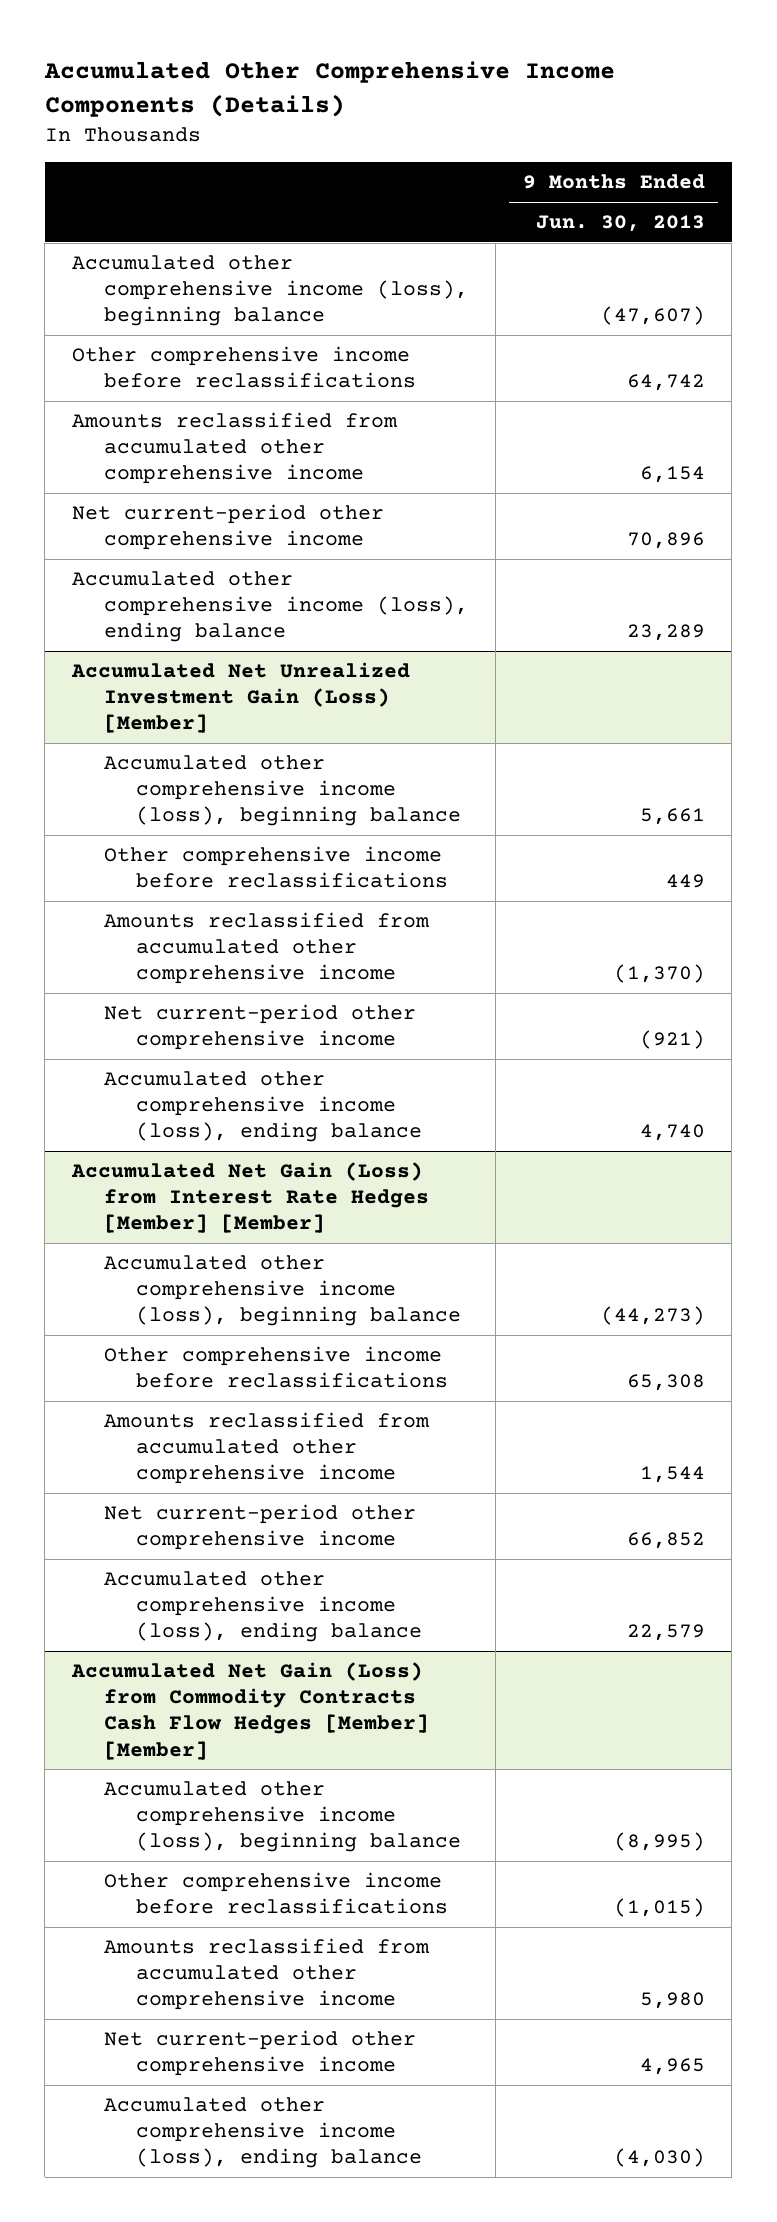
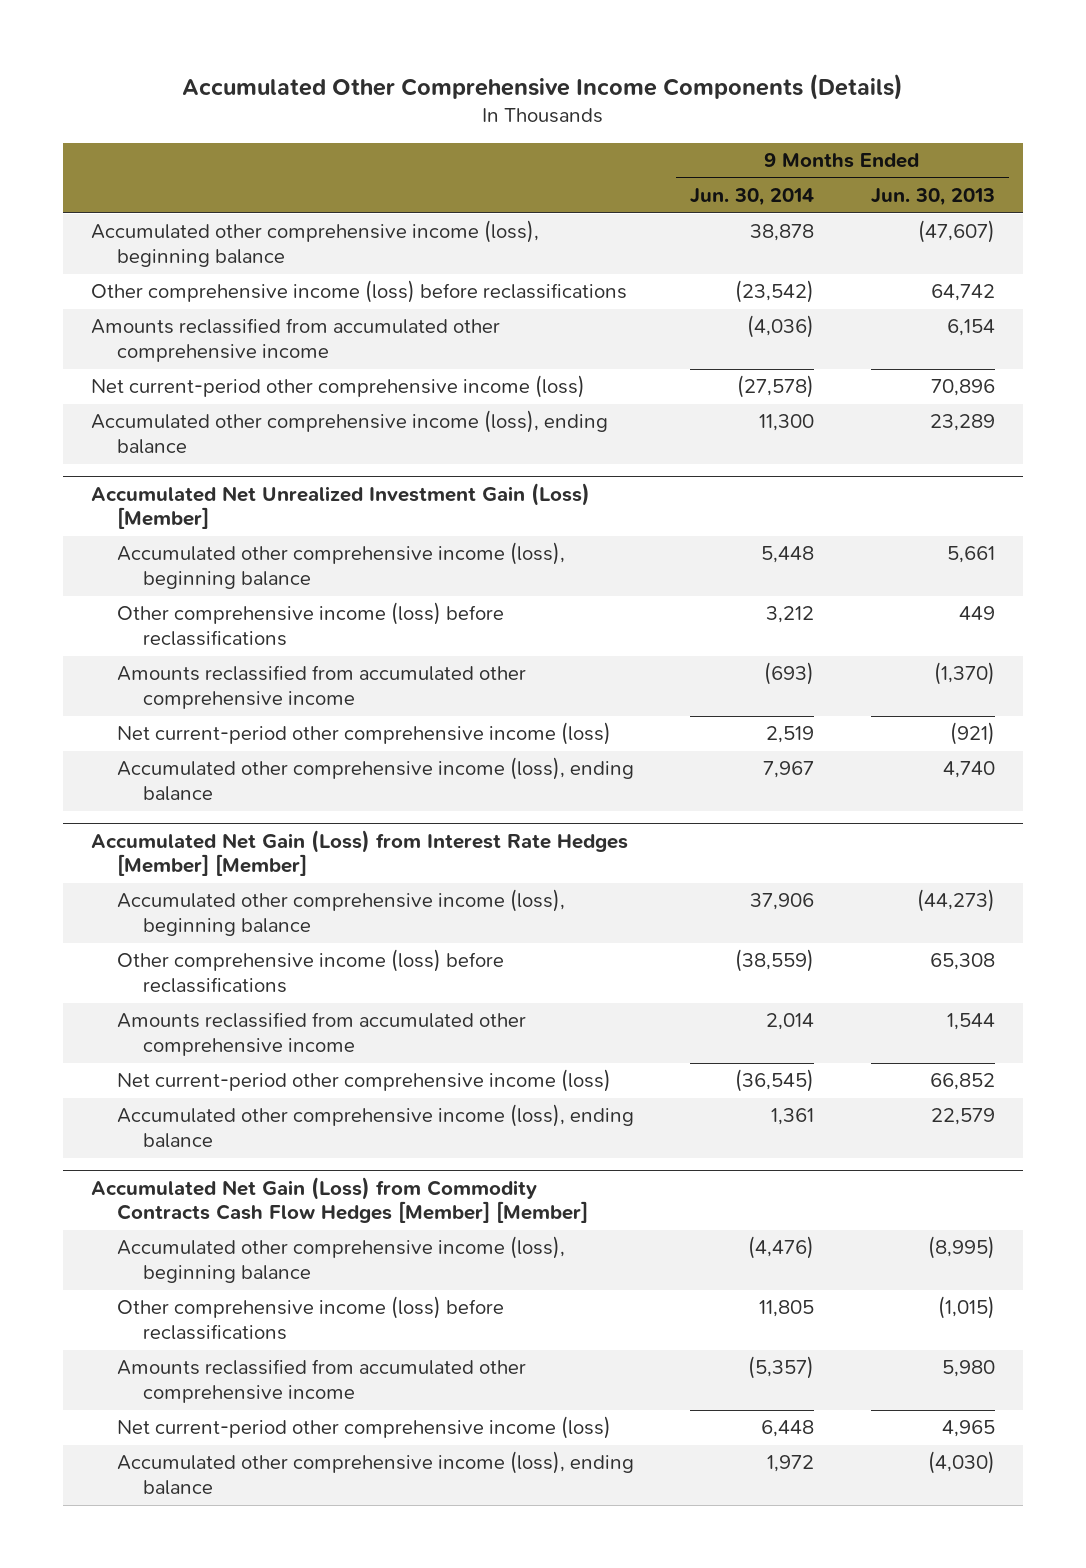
none -> [690,188,815,207] Jun. 30, 2014
[71,346,417,389] Other comprehensive income before reclassifications -> [91,280,628,304] Other comprehensive income (loss) before reclassifications
[71,504,384,551] Net current-period other comprehensive income -> [91,375,586,399] Net current-period other comprehensive income (loss)
[104,846,449,889] Other comprehensive income before reclassifications -> [117,602,505,646] Other comprehensive income (loss) before reclassifications
[104,1004,417,1051] Net current-period other comprehensive income -> [117,722,612,746] Net current-period other comprehensive income (loss)
[104,1346,449,1389] Other comprehensive income before reclassifications -> [117,949,505,993] Other comprehensive income (loss) before reclassifications
[104,1504,417,1551] Net current-period other comprehensive income -> [117,1069,612,1093] Net current-period other comprehensive income (loss)
[104,1872,449,1915] Other comprehensive income before reclassifications -> [117,1296,505,1340] Other comprehensive income (loss) before reclassifications
[104,2030,417,2077] Net current-period other comprehensive income -> [117,1416,612,1440] Net current-period other comprehensive income (loss)

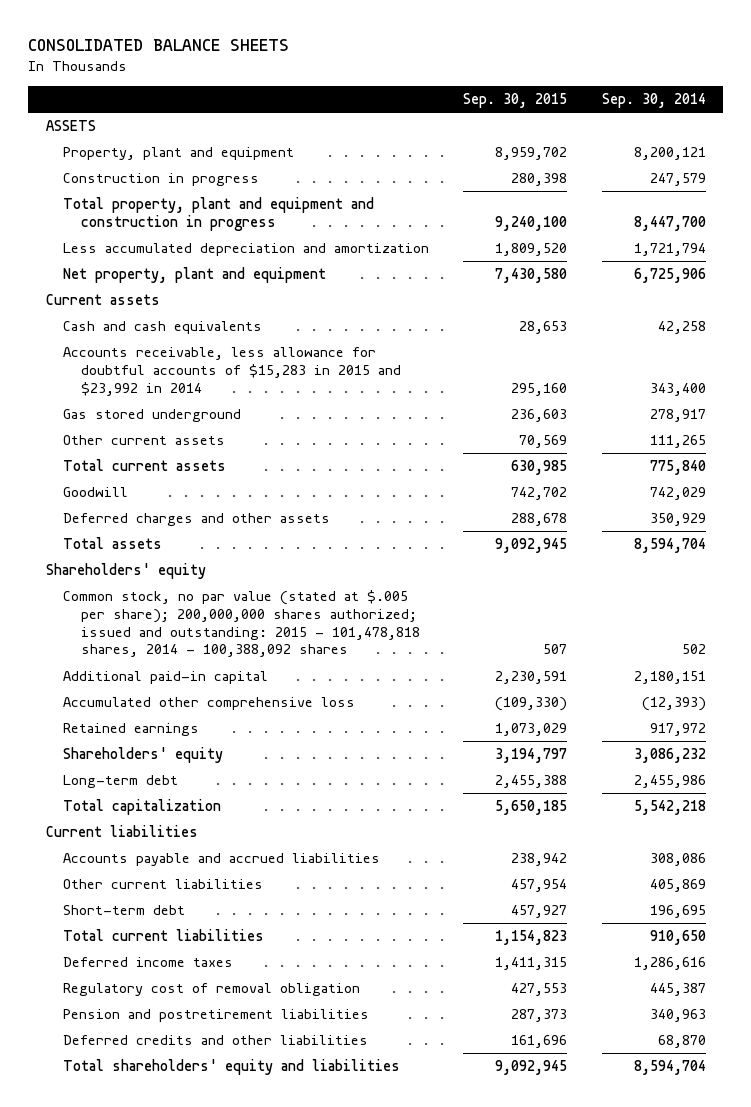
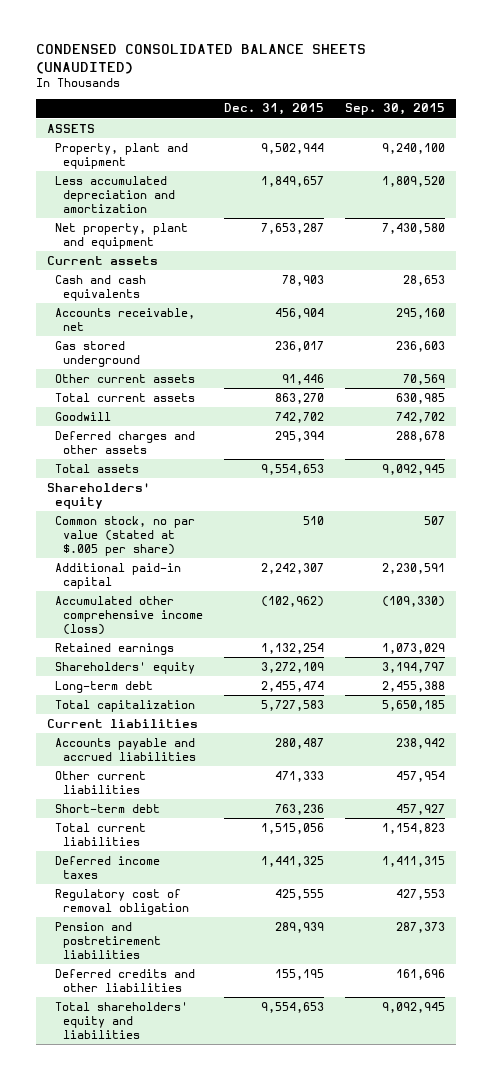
[28,39,290,52] CONSOLIDATED BALANCE SHEETS -> [36,43,367,74] CONDENSED CONSOLIDATED BALANCE SHEETS (UNAUDITED)
[601,93,706,109] Sep. 30, 2014 -> none
none -> [224,103,325,116] Dec. 31, 2015
[63,173,260,187] Construction in progress -> none
[63,197,375,231] Total property, plant and equipment and construction in progress -> none
[495,147,568,161] 8,959,702 -> [382,142,446,154] 9,240,100
[63,347,401,396] Accounts receivable, less allowance for doubtful accounts of $15,283 in 2015 and $23,992 in 2014 -> [54,307,195,331] Accounts receivable, net
[63,590,420,658] Common stock, no par value (stated at $.005 per share); 200,000,000 shares authorized; issued and outstanding: 2015 - 101,478,818 shares, 2014 - 100,388,092 shares -> [54,515,195,556] Common stock, no par value (stated at $.005 per share)
[63,697,356,711] Accumulated other comprehensive loss -> [54,595,204,635] Accumulated other comprehensive income (loss)

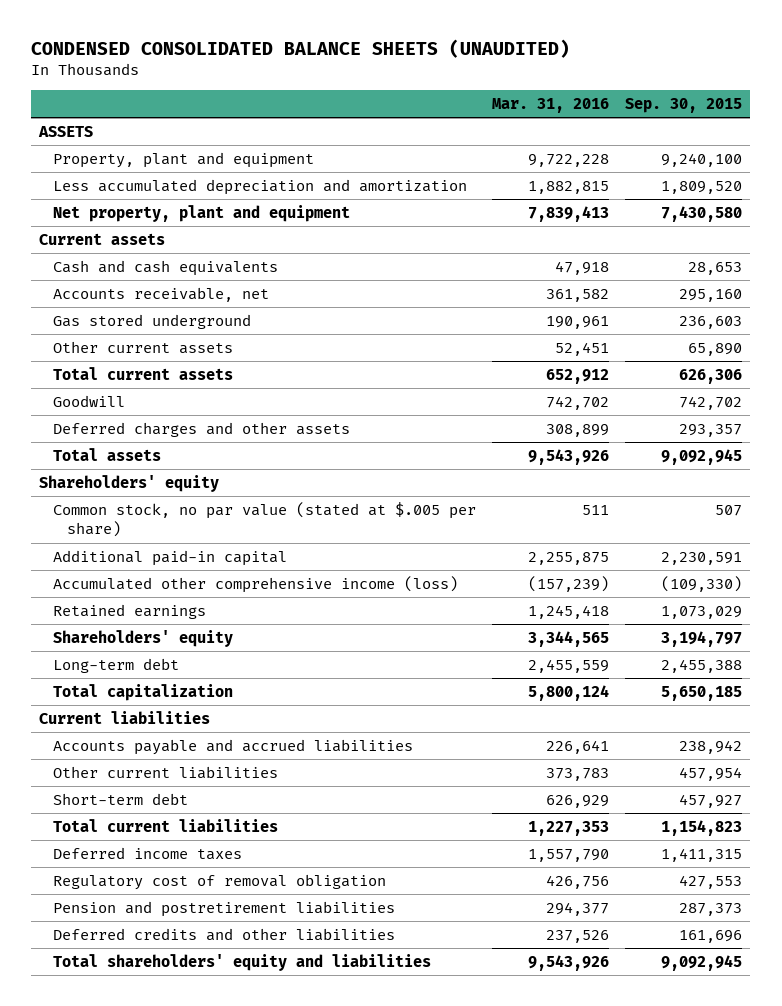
[224,103,325,116] Dec. 31, 2015 -> none
none -> [492,98,610,114] Mar. 31, 2016
[403,373,446,385] 70,569 -> [688,342,743,356] 65,890
[396,392,446,404] 630,985 -> [679,368,743,384] 626,306
[396,430,446,442] 288,678 -> [679,423,743,437] 293,357

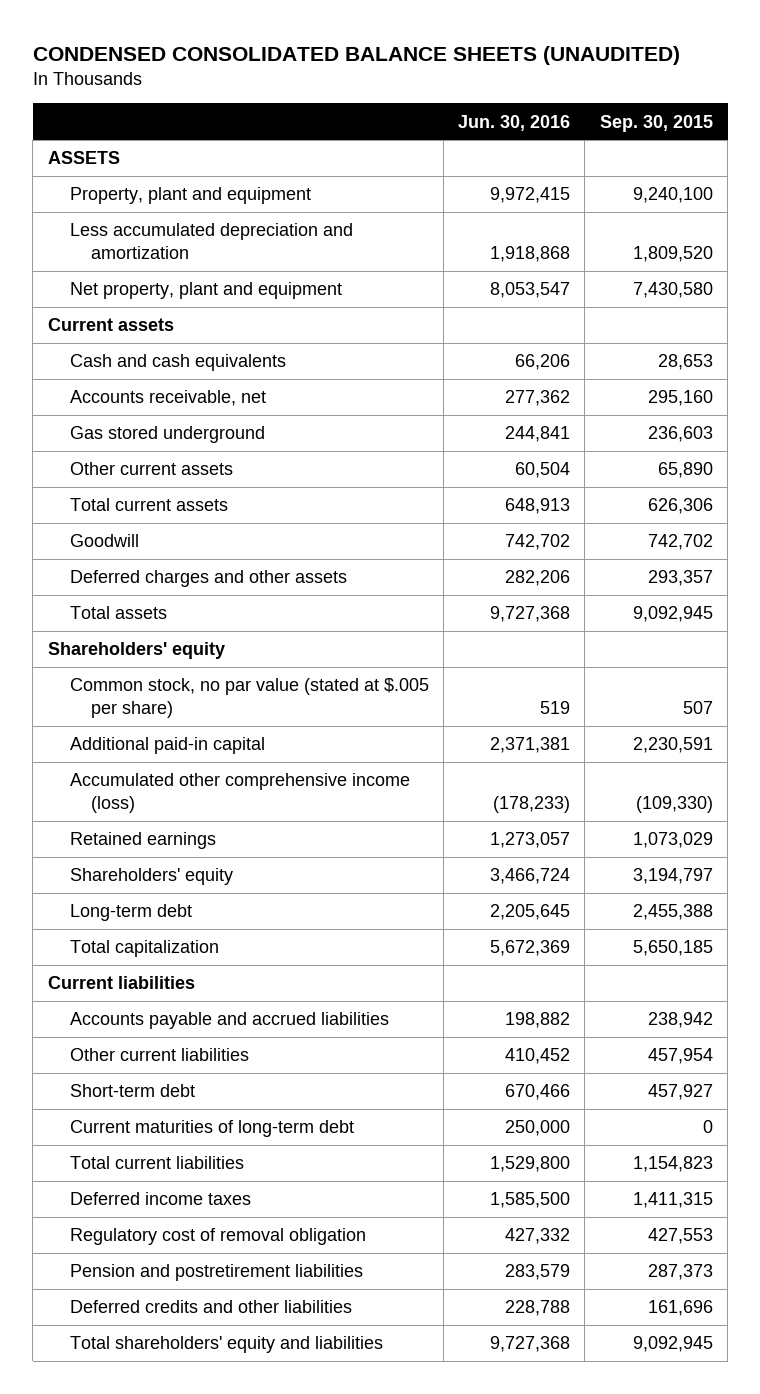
[492,98,610,114] Mar. 31, 2016 -> none
none -> [458,114,571,131] Jun. 30, 2016
none -> [69,1120,354,1138] Current maturities of long-term debt

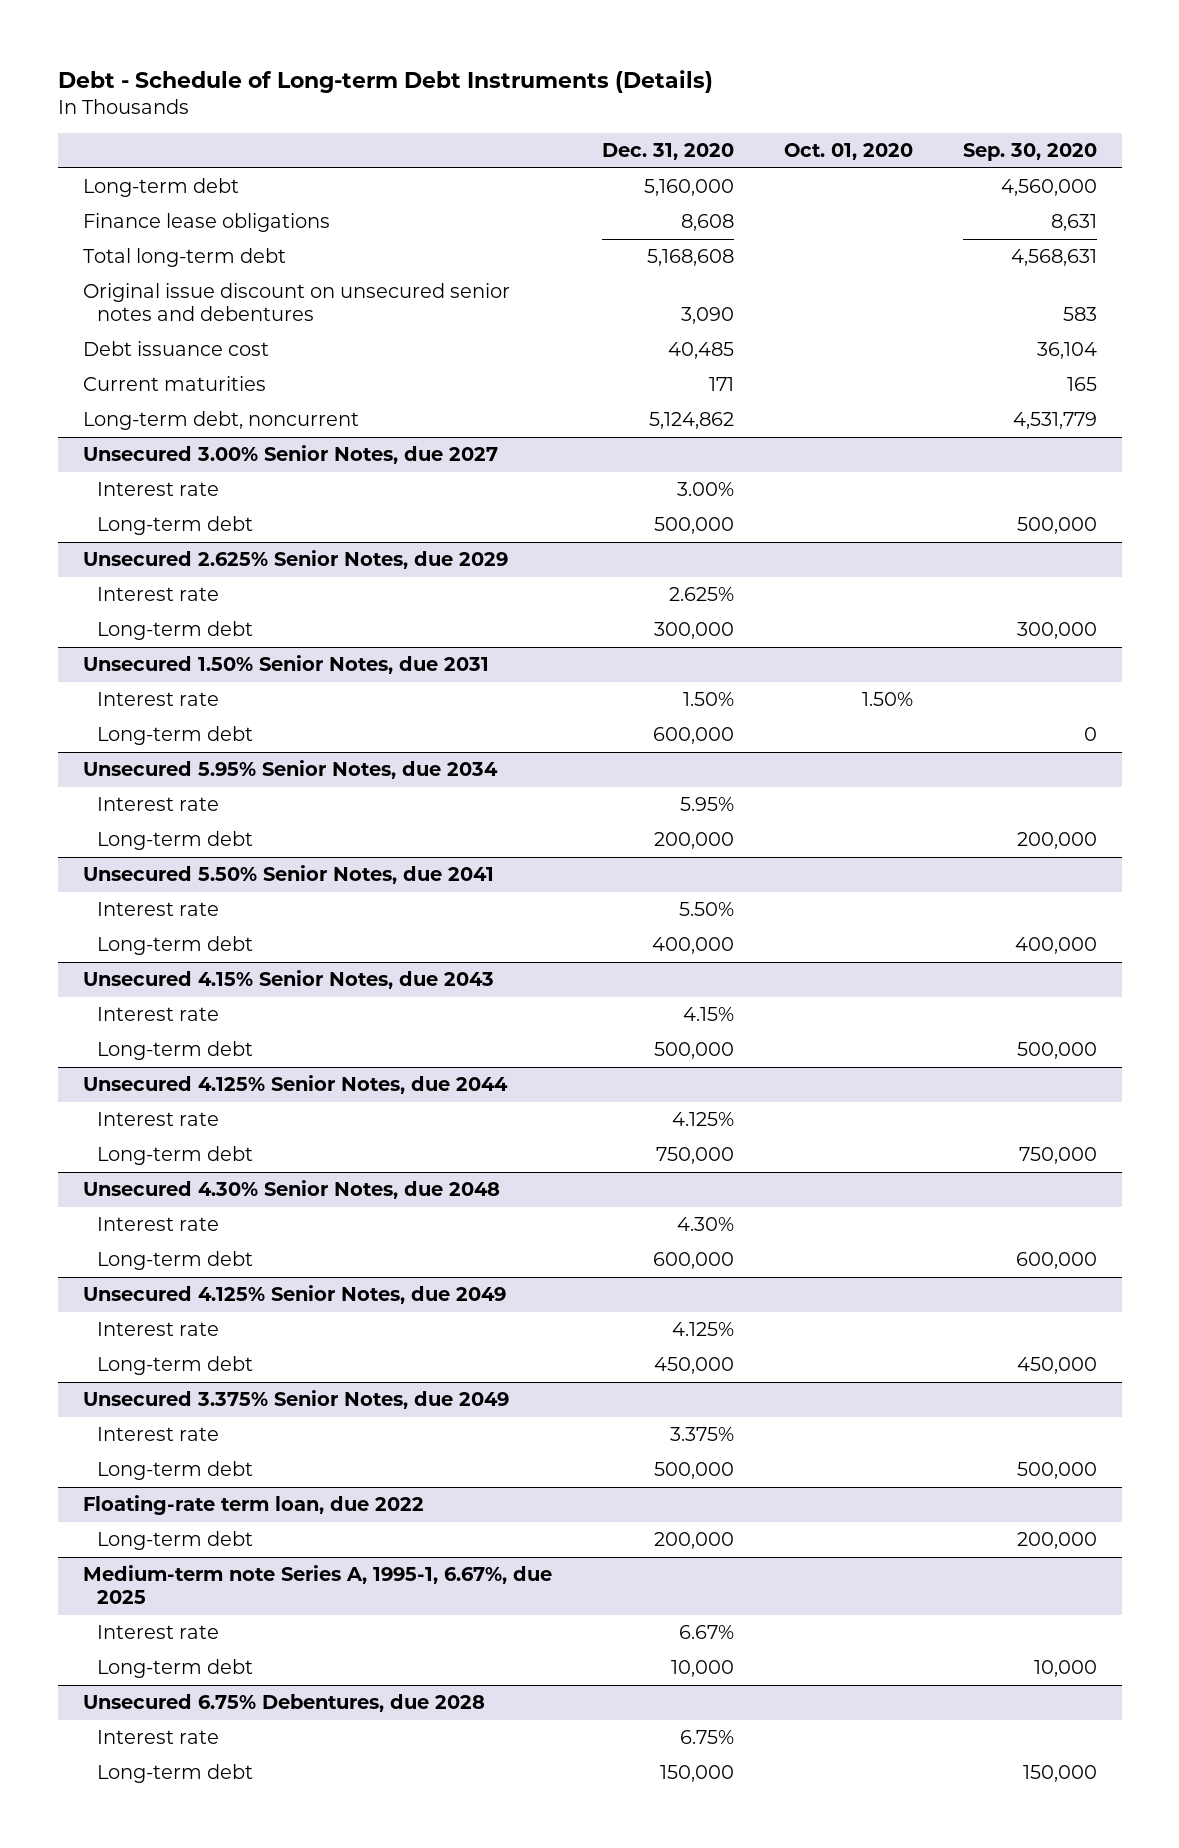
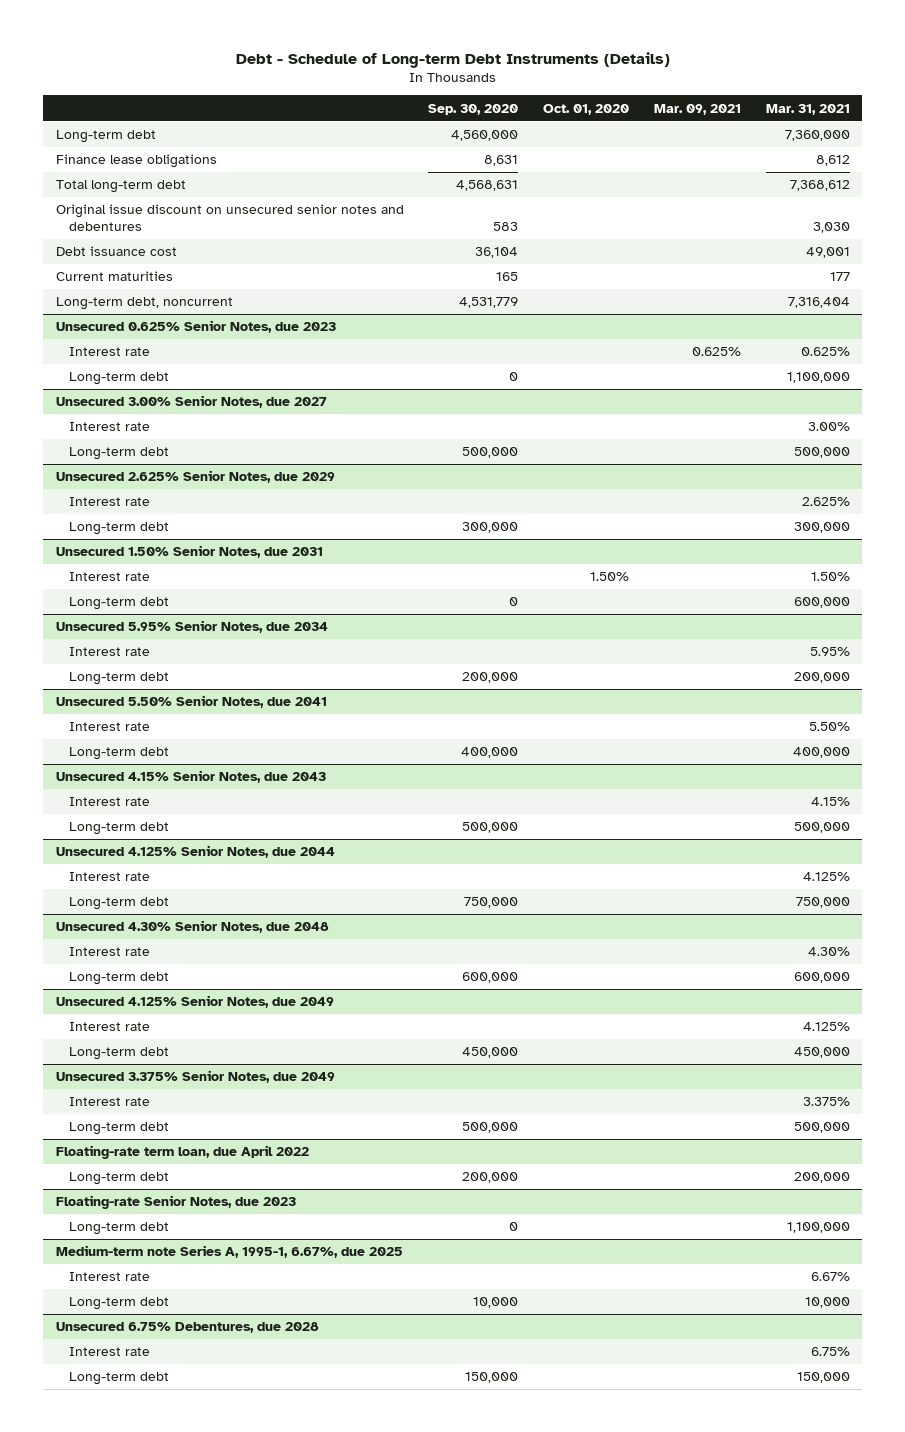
[601,143,734,161] Dec. 31, 2020 -> none
none -> [653,103,741,115] Mar. 09, 2021
none -> [765,103,850,115] Mar. 31, 2021
none -> [55,320,336,334] Unsecured 0.625% Senior Notes, due 2023
none -> [68,347,150,357] Interest rate
none -> [68,372,169,386] Long-term debt
[82,1495,424,1516] Floating-rate term loan, due 2022 -> [55,1145,309,1160] Floating-rate term loan, due April 2022
none -> [55,1195,296,1210] Floating-rate Senior Notes, due 2023
none -> [68,1222,169,1236] Long-term debt

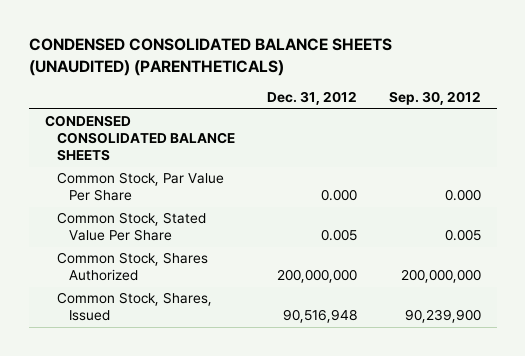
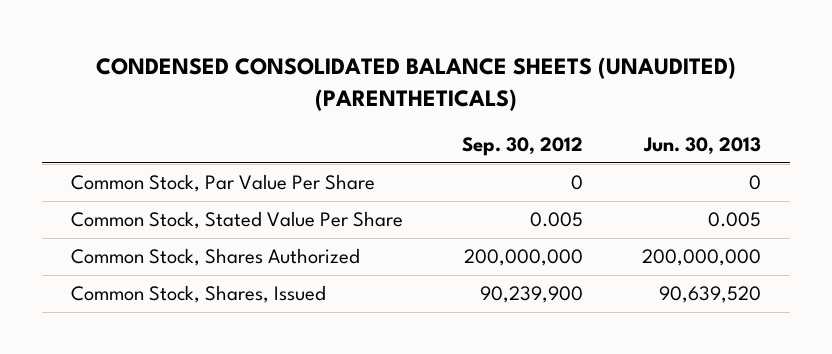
[266,91,357,106] Dec. 31, 2012 -> none
none -> [642,137,761,156] Jun. 30, 2013
[44,115,235,162] CONDENSED CONSOLIDATED BALANCE SHEETS -> none
[444,189,481,202] 0.000 -> [571,175,584,191] 0

